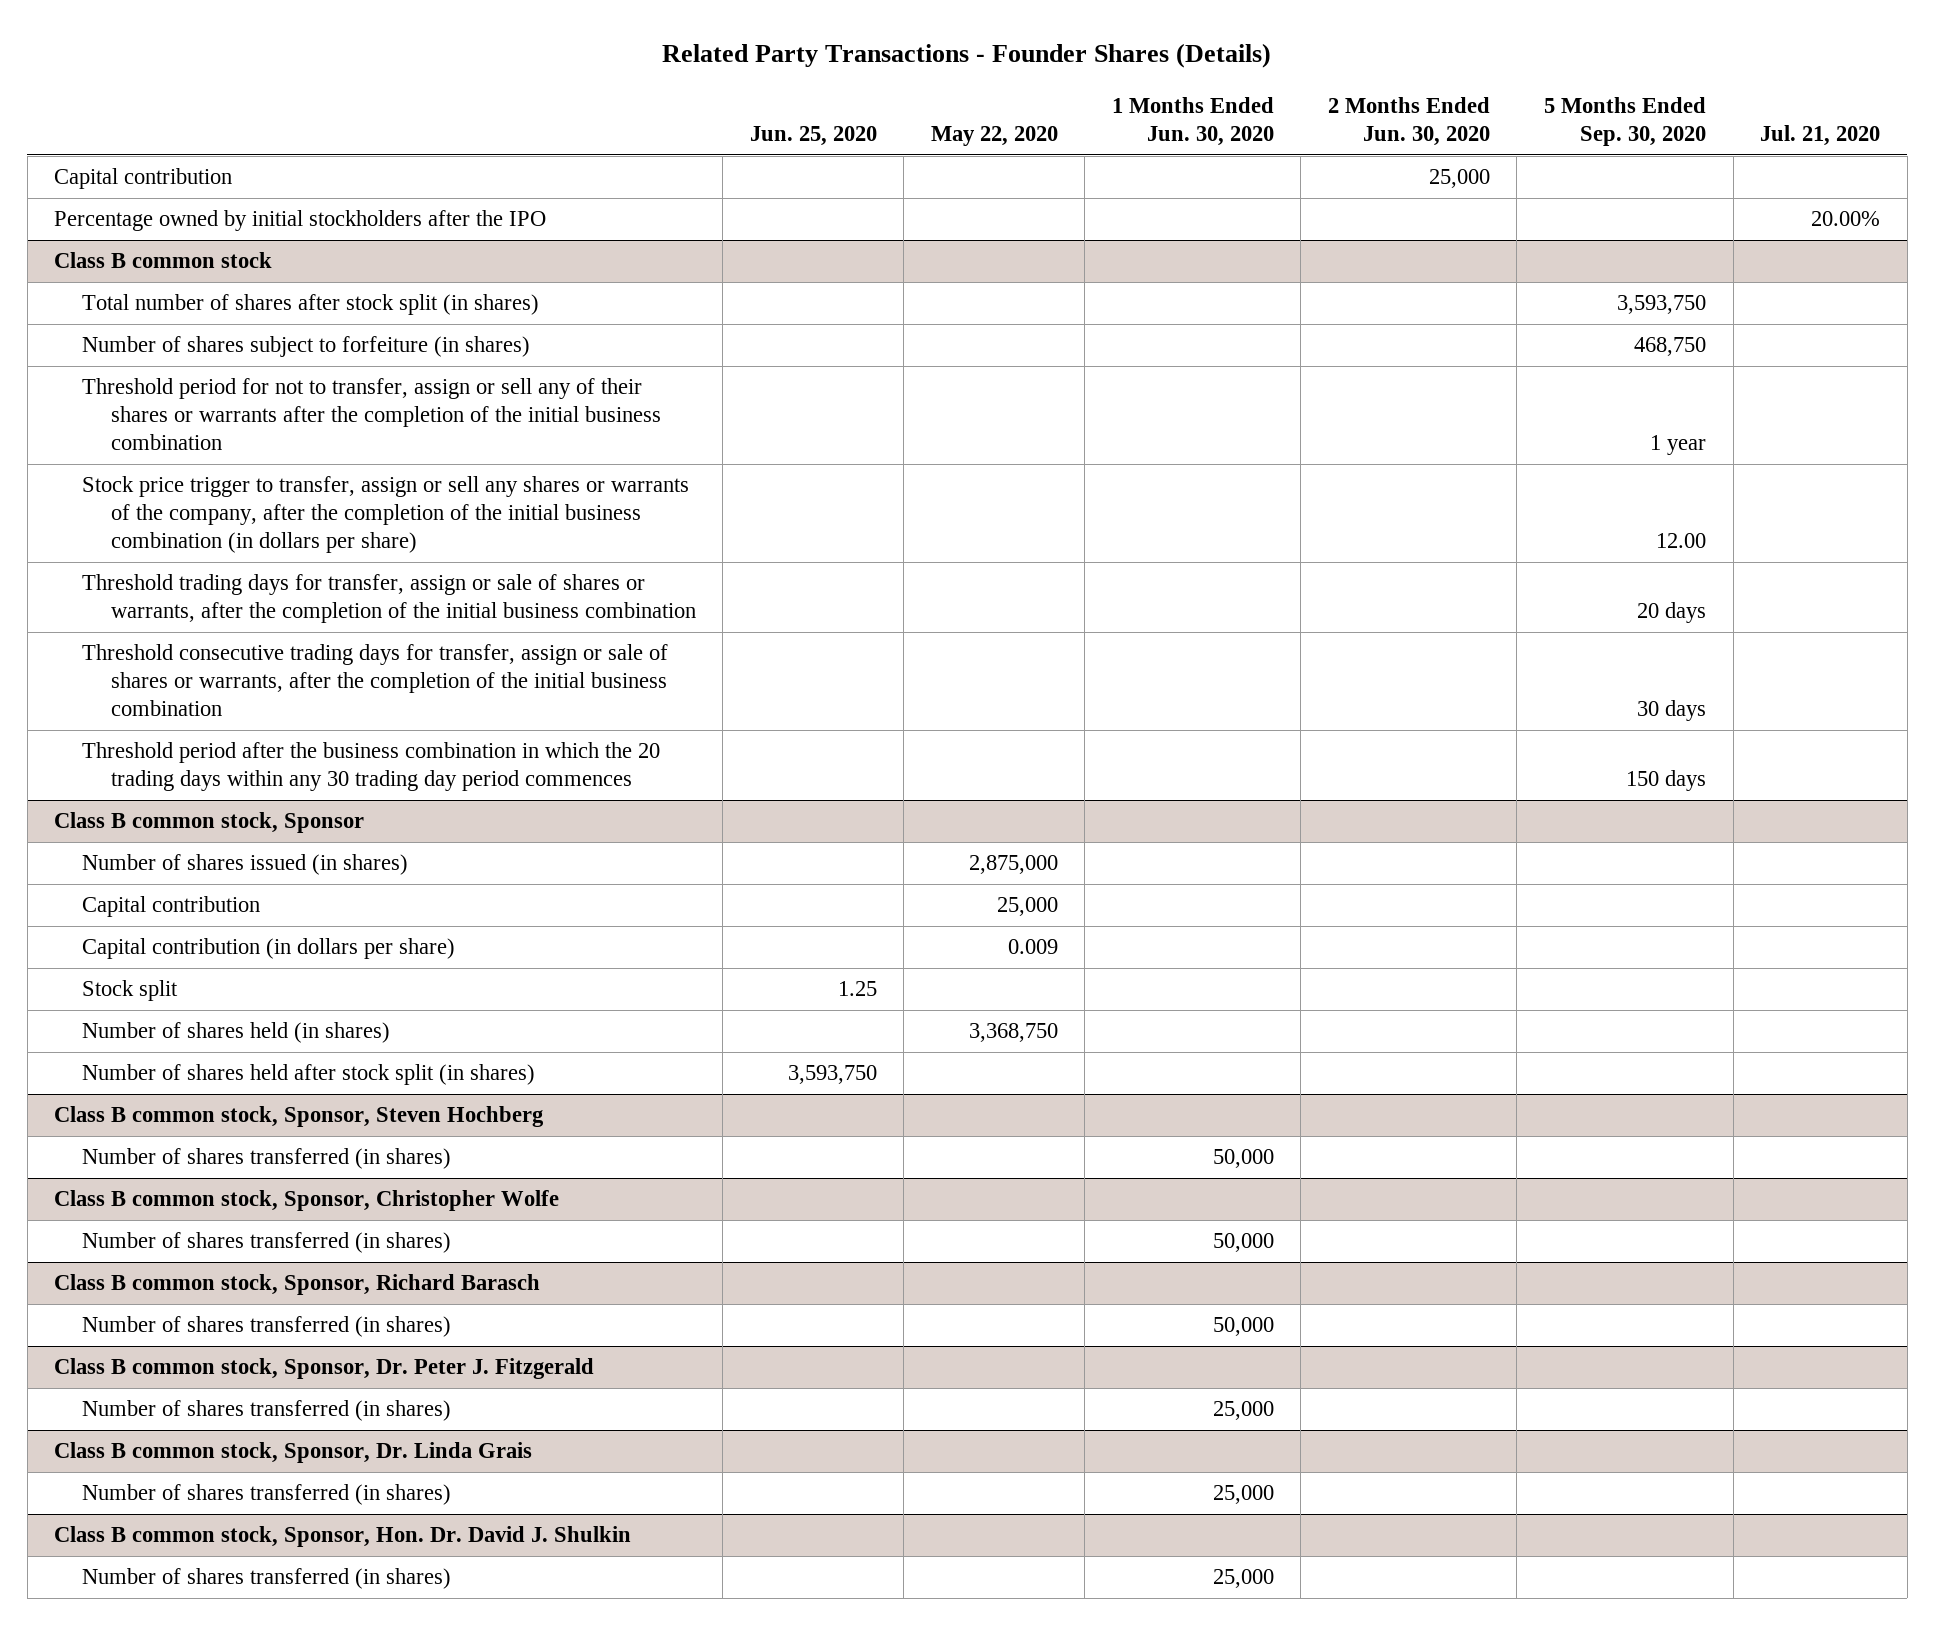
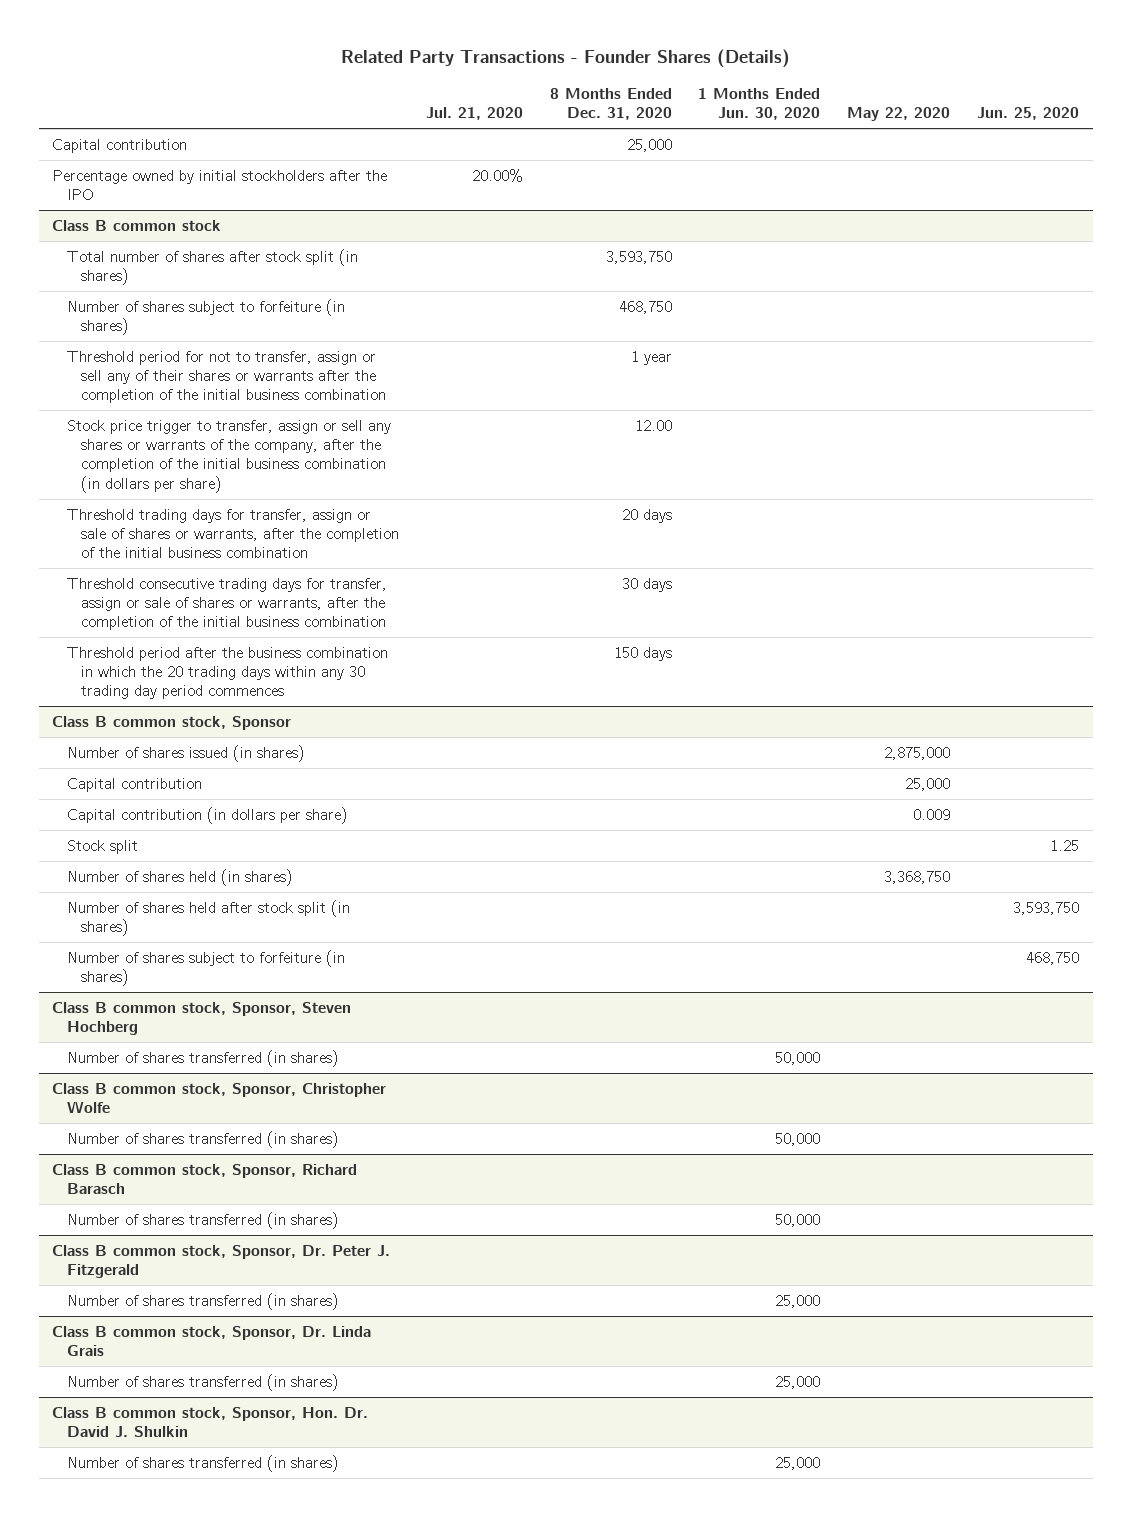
[1327,97,1490,146] 2 Months Ended Jun. 30, 2020 -> none
[1544,97,1707,146] 5 Months Ended Sep. 30, 2020 -> none
none -> [549,87,672,121] 8 Months Ended Dec. 31, 2020
none -> [66,949,345,986] Number of shares subject to forfeiture (in shares)

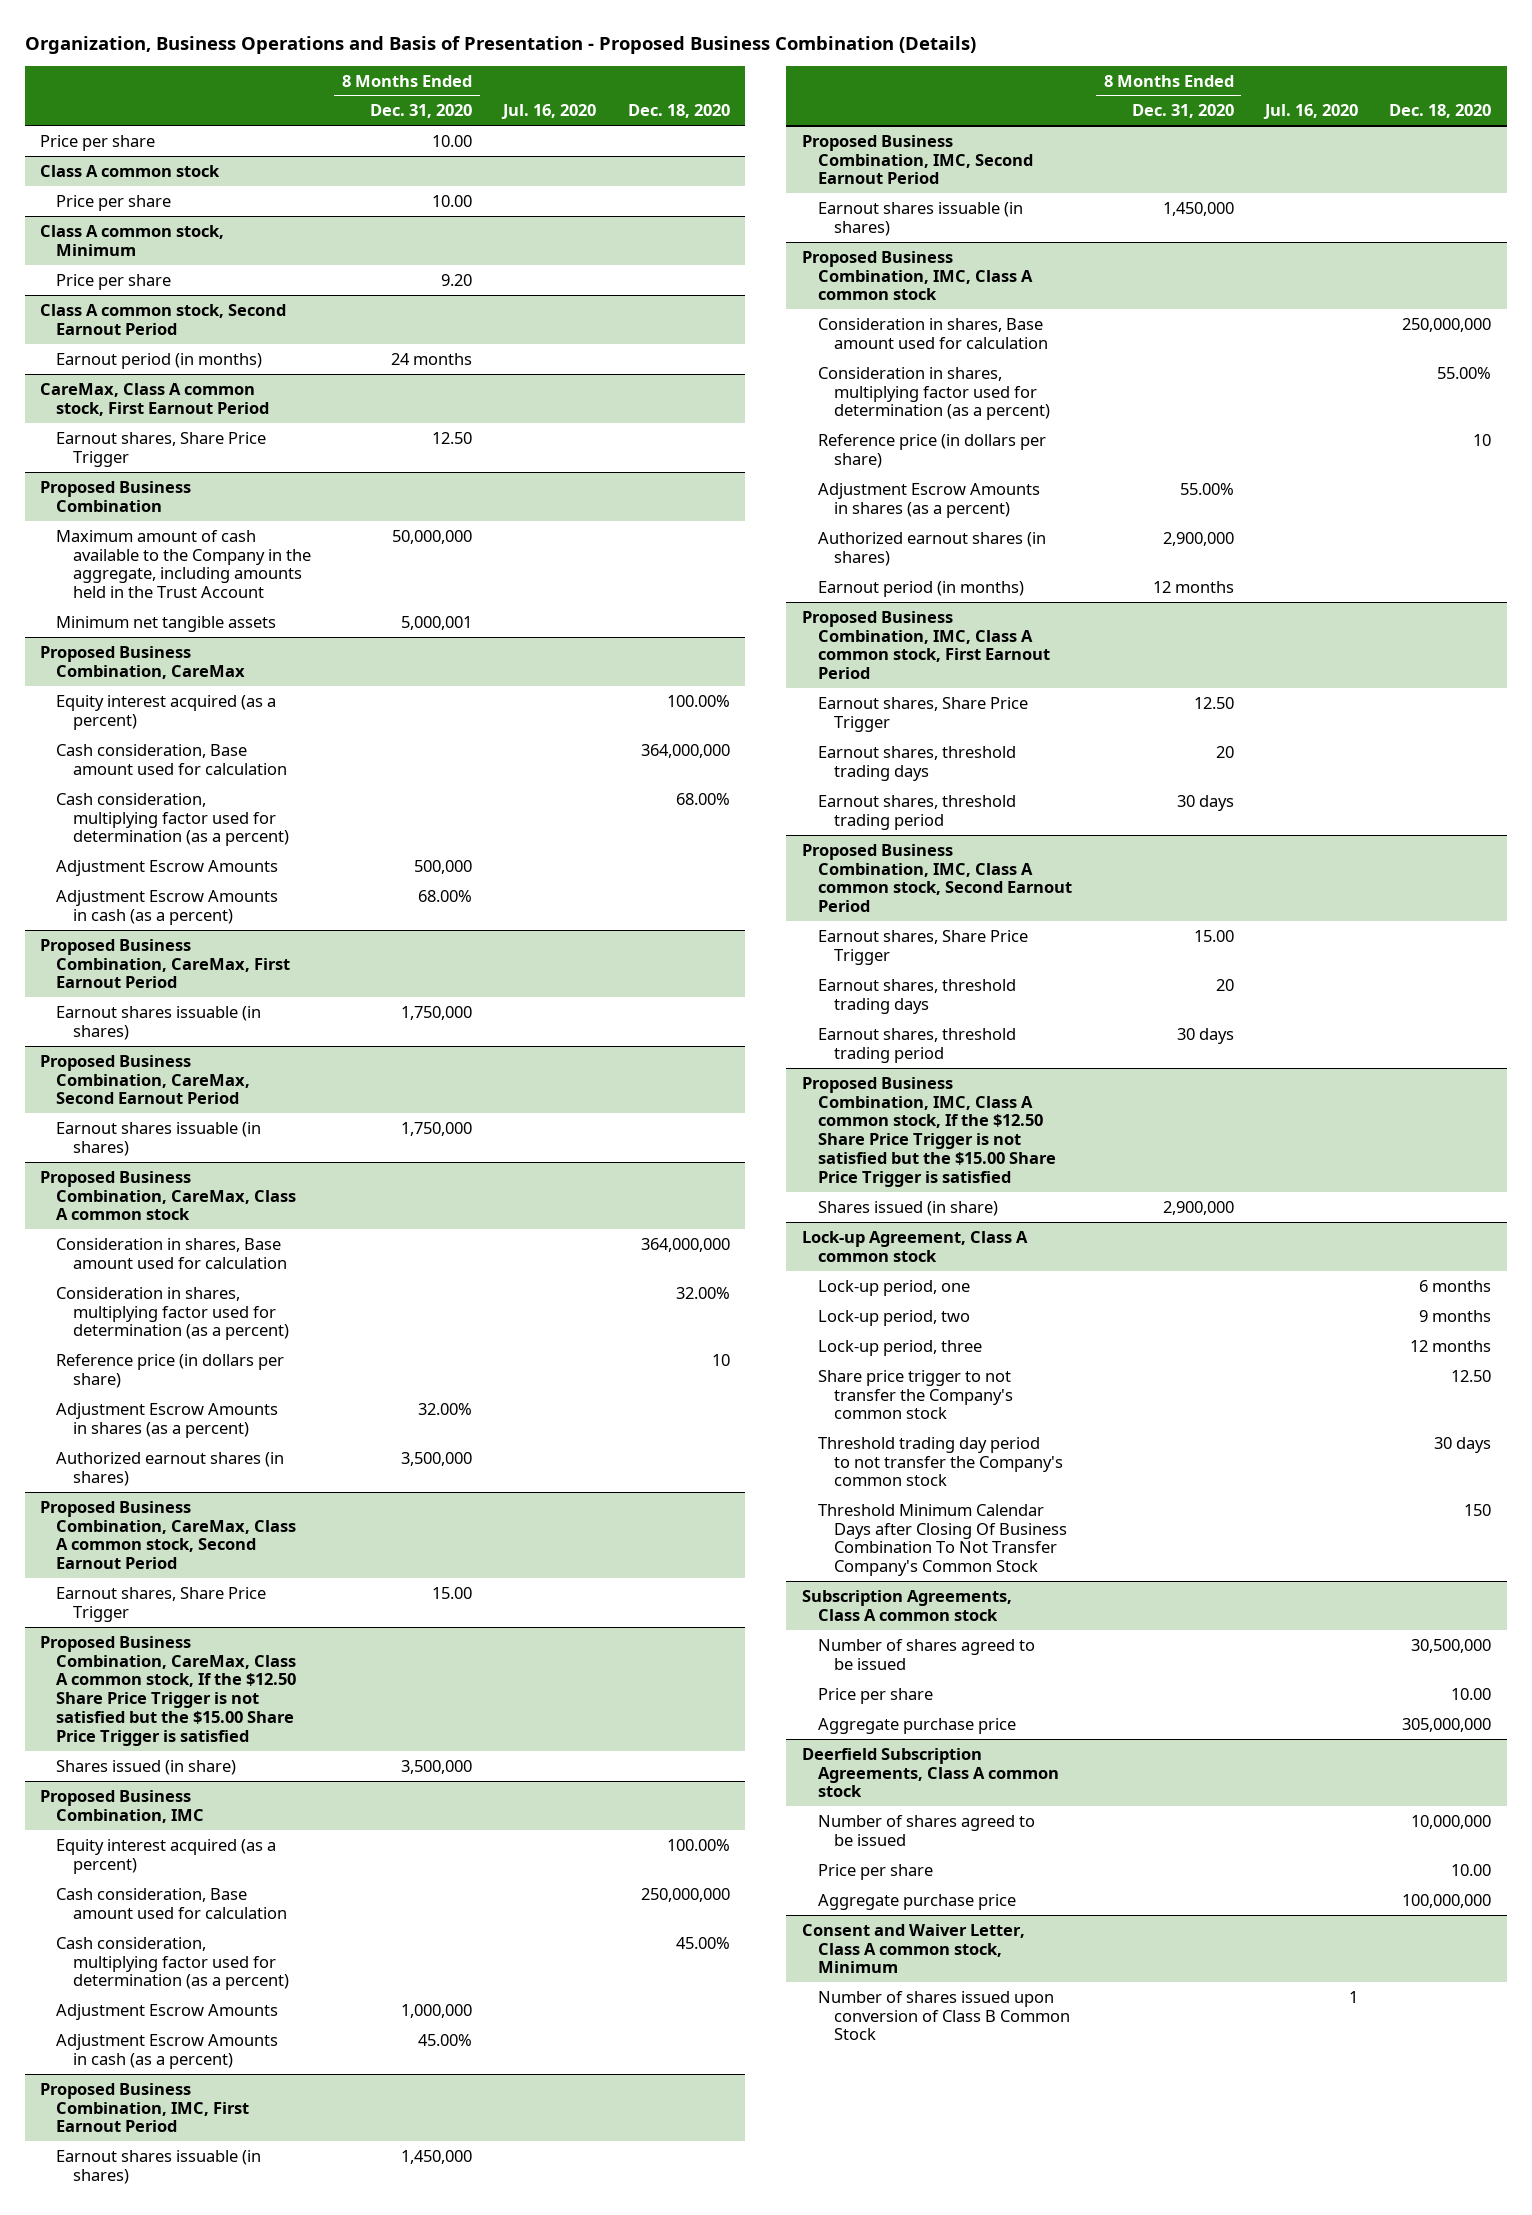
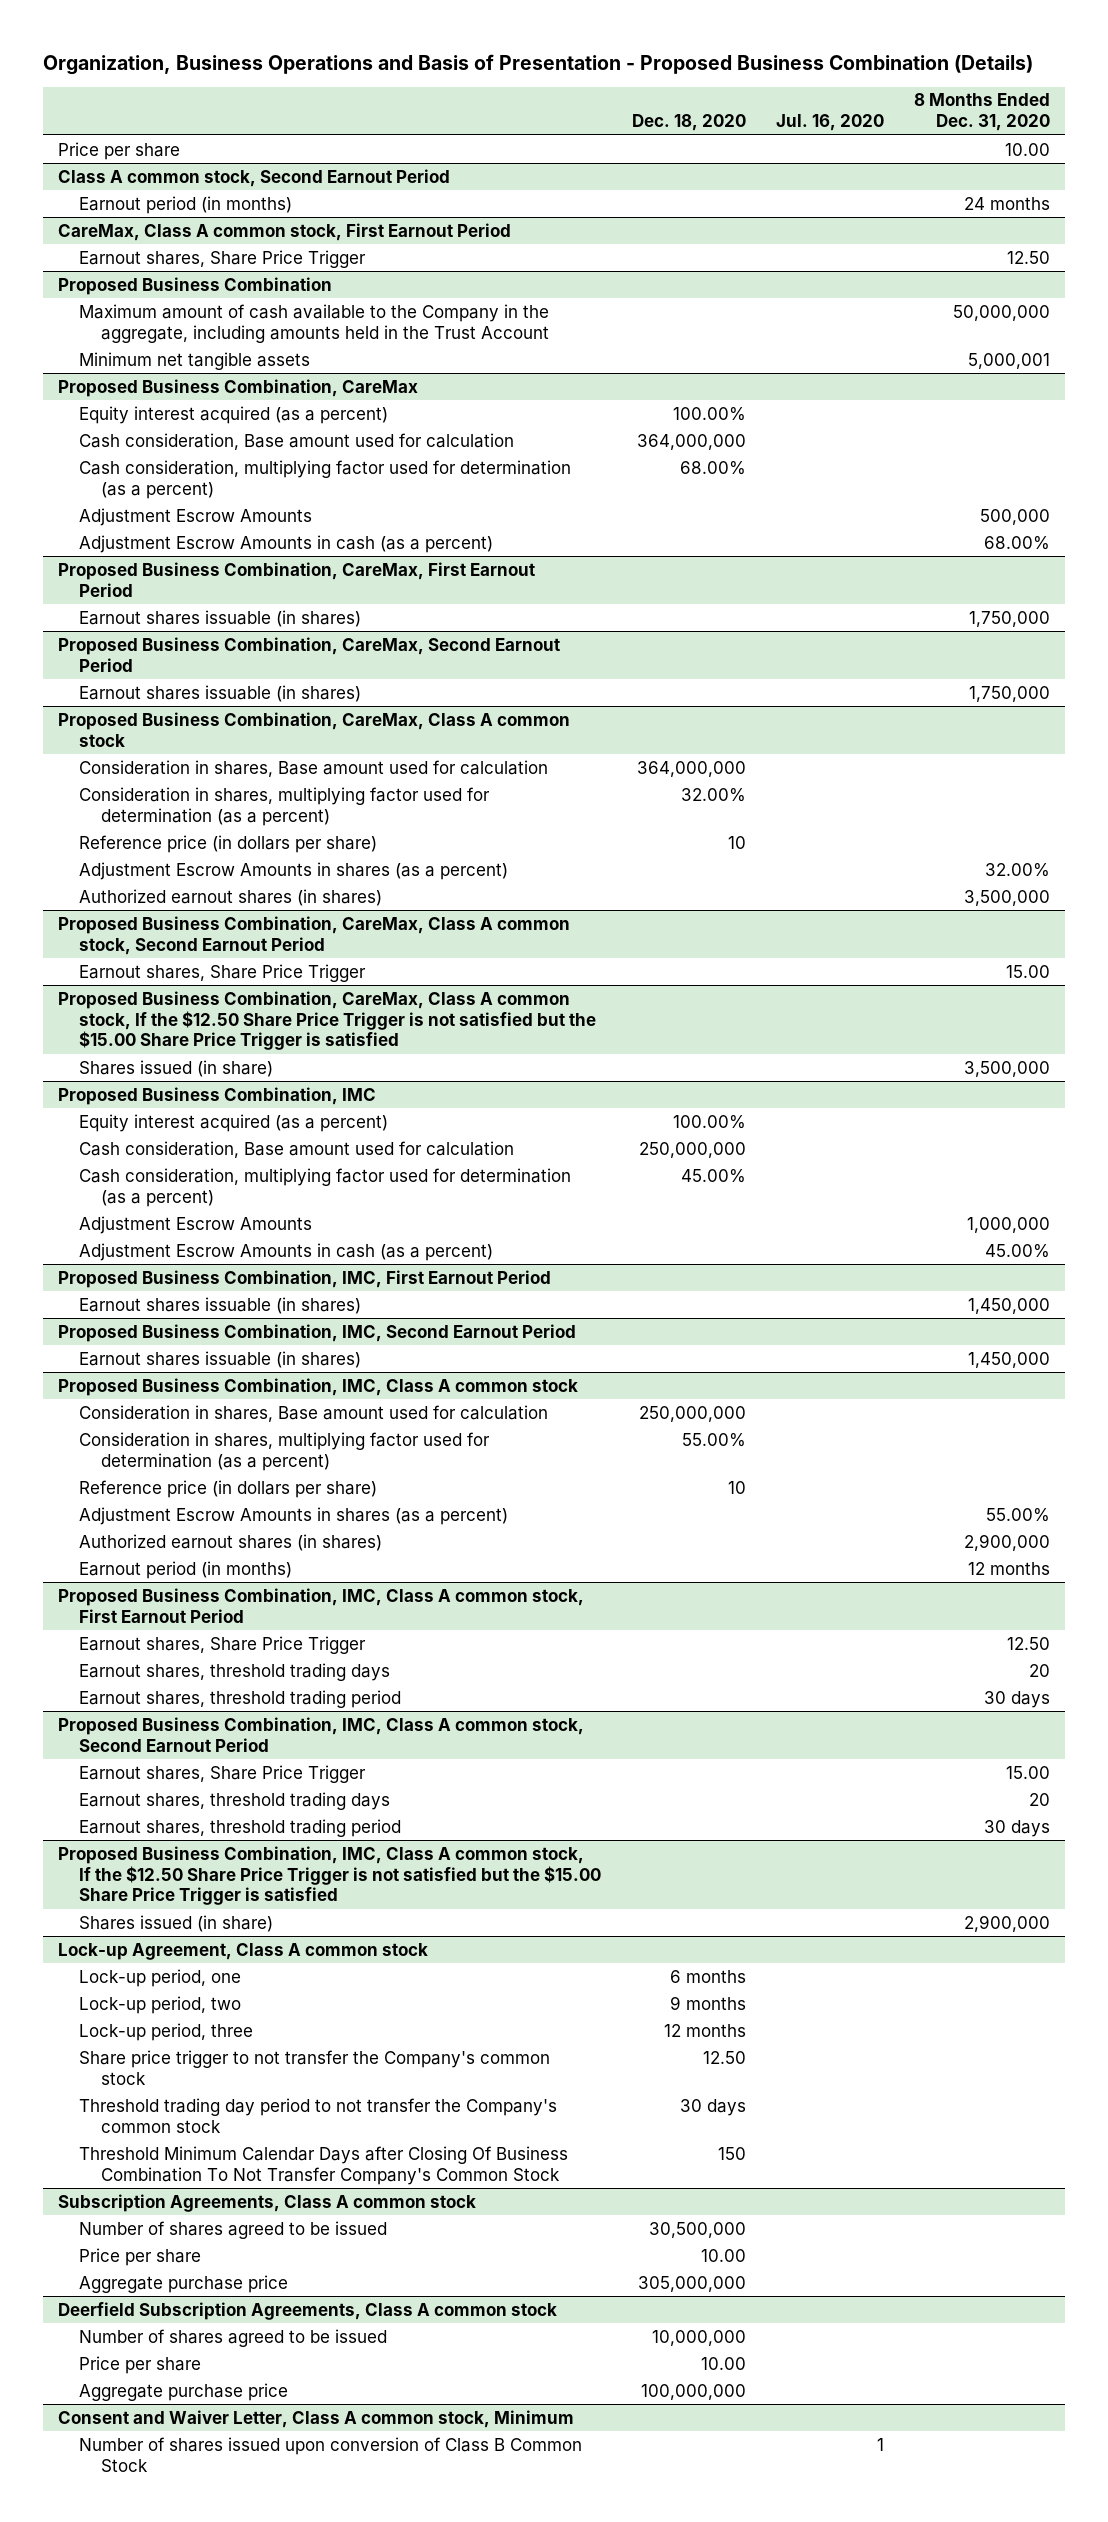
[40,164,221,177] Class A common stock -> none
[56,194,172,211] Price per share -> none
[40,224,225,256] Class A common stock, Minimum -> none
[56,273,172,290] Price per share -> none

